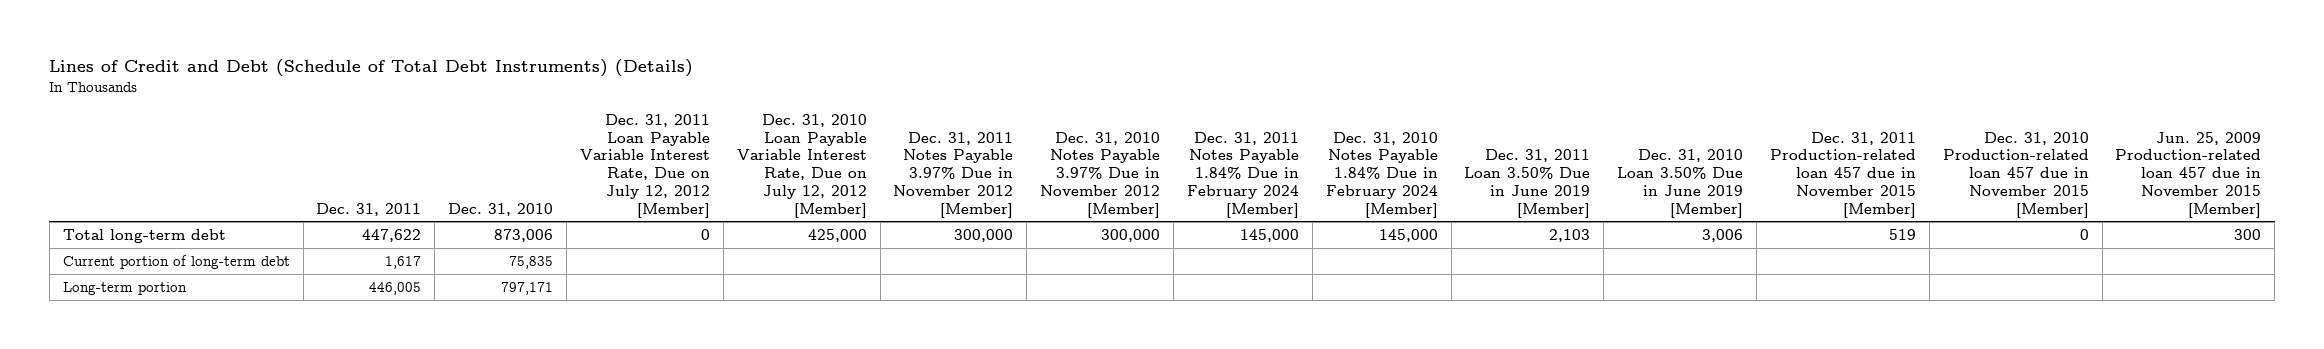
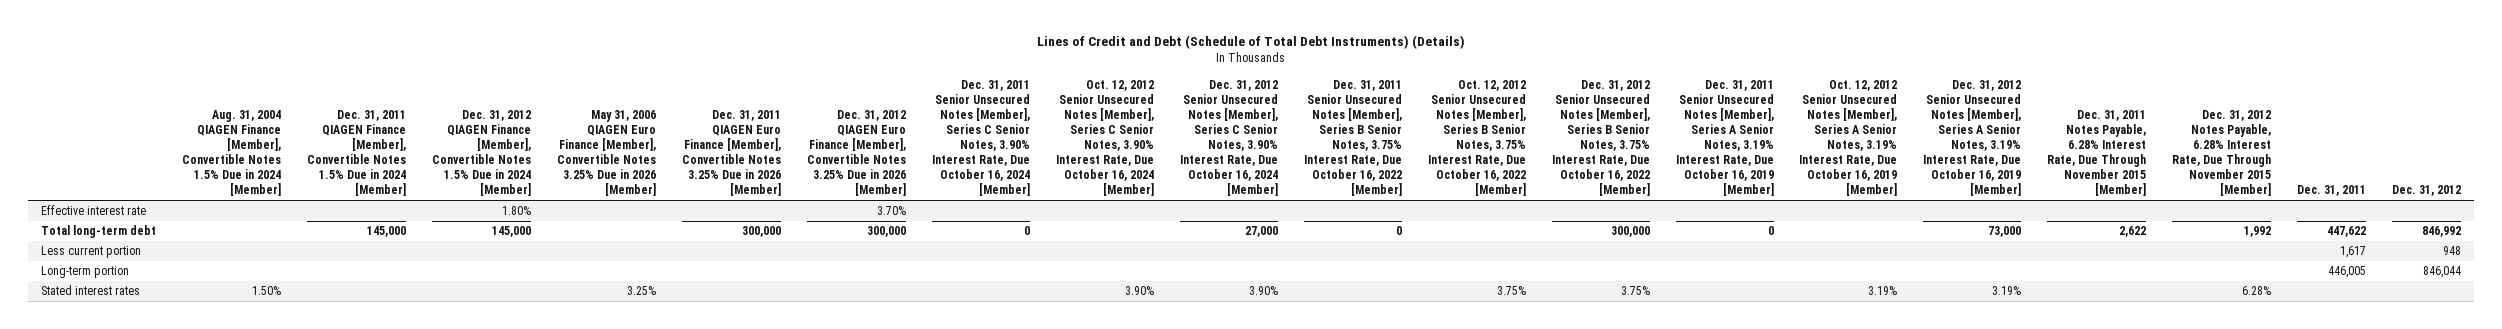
[448,202,554,216] Dec. 31, 2010 -> none
[579,114,710,218] Dec. 31, 2011 Loan Payable Variable Interest Rate, Due on July 12, 2012 [Member] -> none
[736,114,867,218] Dec. 31, 2010 Loan Payable Variable Interest Rate, Due on July 12, 2012 [Member] -> none
[893,131,1014,218] Dec. 31, 2011 Notes Payable 3.97% Due in November 2012 [Member] -> none
[1040,131,1161,218] Dec. 31, 2010 Notes Payable 3.97% Due in November 2012 [Member] -> none
[1186,131,1299,218] Dec. 31, 2011 Notes Payable 1.84% Due in February 2024 [Member] -> none
[1325,131,1438,218] Dec. 31, 2010 Notes Payable 1.84% Due in February 2024 [Member] -> none
[1464,149,1591,218] Dec. 31, 2011 Loan 3.50% Due in June 2019 [Member] -> none
[1617,149,1744,218] Dec. 31, 2010 Loan 3.50% Due in June 2019 [Member] -> none
[1769,131,1916,218] Dec. 31, 2011 Production-related loan 457 due in November 2015 [Member] -> none
[1942,131,2089,218] Dec. 31, 2010 Production-related loan 457 due in November 2015 [Member] -> none
[2115,131,2262,218] Jun. 25, 2009 Production-related loan 457 due in November 2015 [Member] -> none
none -> [181,109,281,197] Aug. 31, 2004 QIAGEN Finance [Member], Convertible Notes 1.5% Due in 2024 [Member]
none -> [306,109,406,197] Dec. 31, 2011 QIAGEN Finance [Member], Convertible Notes 1.5% Due in 2024 [Member]
none -> [431,109,531,197] Dec. 31, 2012 QIAGEN Finance [Member], Convertible Notes 1.5% Due in 2024 [Member]
none -> [556,109,656,197] May 31, 2006 QIAGEN Euro Finance [Member], Convertible Notes 3.25% Due in 2026 [Member]
none -> [681,109,781,197] Dec. 31, 2011 QIAGEN Euro Finance [Member], Convertible Notes 3.25% Due in 2026 [Member]
none -> [806,109,906,197] Dec. 31, 2012 QIAGEN Euro Finance [Member], Convertible Notes 3.25% Due in 2026 [Member]
none -> [931,79,1030,197] Dec. 31, 2011 Senior Unsecured Notes [Member], Series C Senior Notes, 3.90% Interest Rate, Due October 16, 2024 [Member]
none -> [1055,79,1154,197] Oct. 12, 2012 Senior Unsecured Notes [Member], Series C Senior Notes, 3.90% Interest Rate, Due October 16, 2024 [Member]
none -> [1179,79,1278,197] Dec. 31, 2012 Senior Unsecured Notes [Member], Series C Senior Notes, 3.90% Interest Rate, Due October 16, 2024 [Member]
none -> [1303,79,1402,197] Dec. 31, 2011 Senior Unsecured Notes [Member], Series B Senior Notes, 3.75% Interest Rate, Due October 16, 2022 [Member]
none -> [1427,79,1526,197] Oct. 12, 2012 Senior Unsecured Notes [Member], Series B Senior Notes, 3.75% Interest Rate, Due October 16, 2022 [Member]
none -> [1551,79,1650,197] Dec. 31, 2012 Senior Unsecured Notes [Member], Series B Senior Notes, 3.75% Interest Rate, Due October 16, 2022 [Member]
none -> [1675,79,1774,197] Dec. 31, 2011 Senior Unsecured Notes [Member], Series A Senior Notes, 3.19% Interest Rate, Due October 16, 2019 [Member]
none -> [1799,79,1898,197] Oct. 12, 2012 Senior Unsecured Notes [Member], Series A Senior Notes, 3.19% Interest Rate, Due October 16, 2019 [Member]
none -> [1923,79,2022,197] Dec. 31, 2012 Senior Unsecured Notes [Member], Series A Senior Notes, 3.19% Interest Rate, Due October 16, 2019 [Member]
none -> [2047,109,2147,197] Dec. 31, 2011 Notes Payable, 6.28% Interest Rate, Due Through November 2015 [Member]
none -> [2172,109,2272,197] Dec. 31, 2012 Notes Payable, 6.28% Interest Rate, Due Through November 2015 [Member]
none -> [2392,185,2462,197] Dec. 31, 2012
none -> [40,205,146,216] Effective interest rate
[62,255,290,270] Current portion of long-term debt -> [40,246,141,259] Less current portion
none -> [40,285,140,296] Stated interest rates

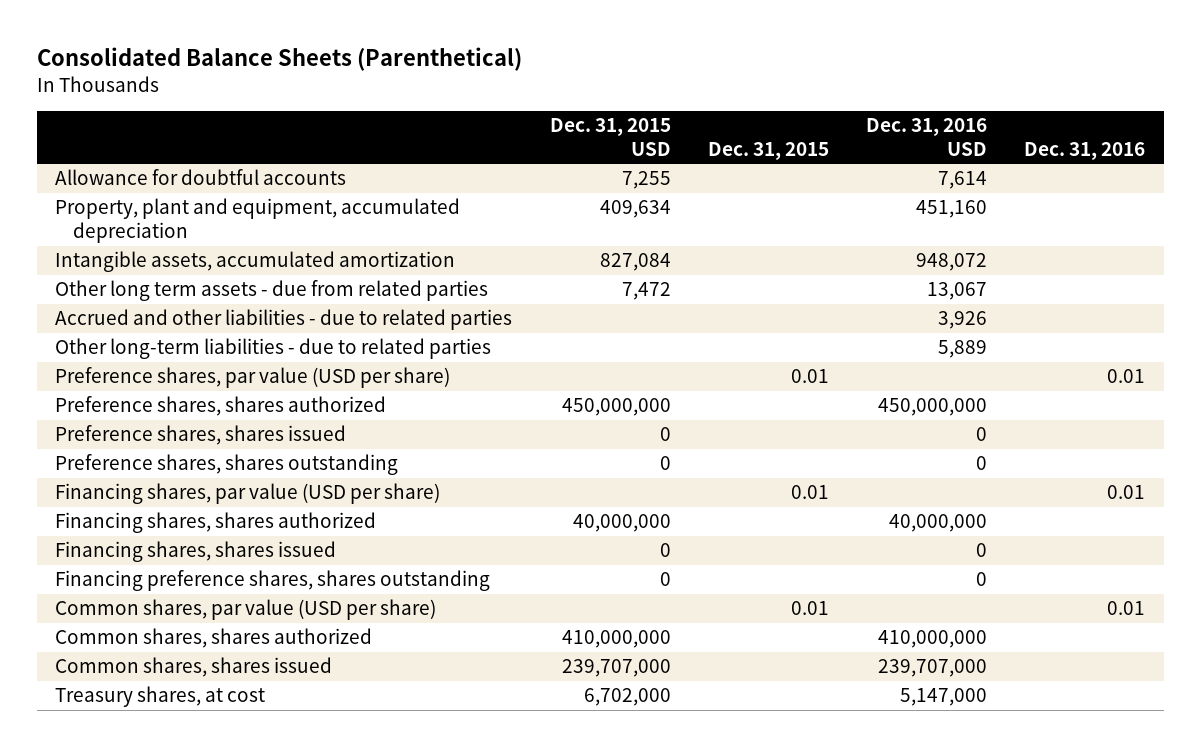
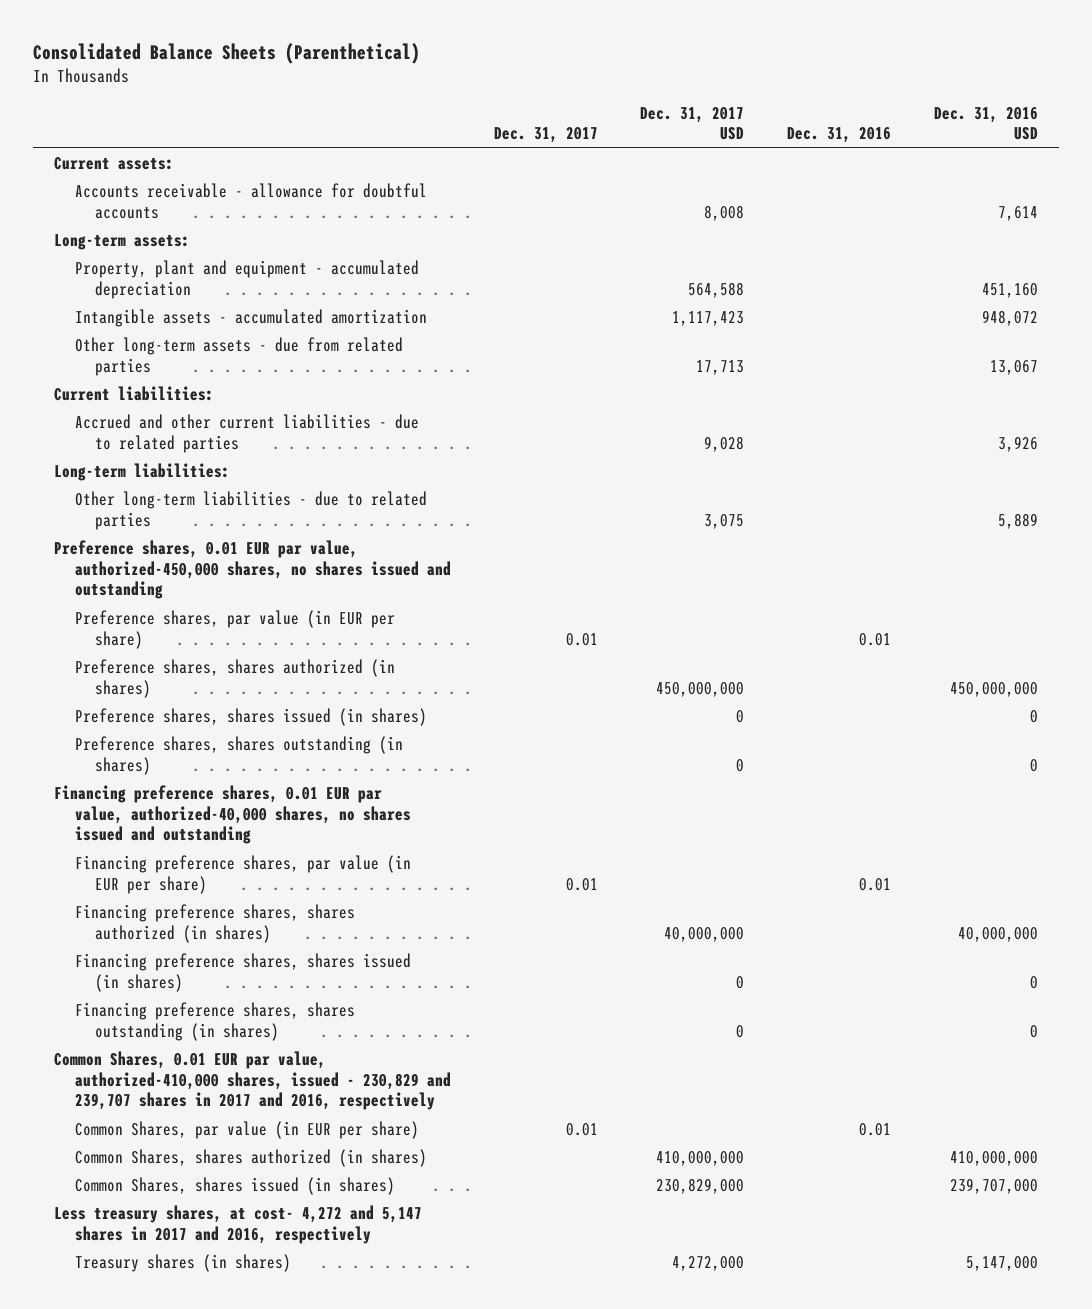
[549,118,671,156] Dec. 31, 2015 USD -> none
[707,141,829,160] Dec. 31, 2015 -> none
none -> [493,127,598,144] Dec. 31, 2017
none -> [640,106,745,141] Dec. 31, 2017 USD
none -> [54,156,175,170] Current assets:
[55,169,347,186] Allowance for doubtful accounts -> [74,182,427,219] Accounts receivable - allowance for doubtful accounts
none -> [54,233,191,250] Long-term assets:
[55,198,461,244] Property, plant and equipment, accumulated depreciation -> [74,259,419,299] Property, plant and equipment - accumulated depreciation
[55,251,456,273] Intangible assets, accumulated amortization -> [74,308,427,327] Intangible assets - accumulated amortization
[55,280,489,302] Other long term assets - due from related parties -> [74,336,403,376] Other long-term assets - due from related parties
none -> [54,385,215,401] Current liabilities:
[55,309,513,331] Accrued and other liabilities - due to related parties -> [74,413,419,453] Accrued and other current liabilities - due to related parties
none -> [54,462,231,481] Long-term liabilities:
none -> [54,539,451,600] Preference shares, 0.01 EUR par value, authorized-450,000 shares, no shares issued and outstanding
[55,367,451,389] Preference shares, par value (USD per share) -> [74,609,395,649] Preference shares, par value (in EUR per share)
[55,396,387,417] Preference shares, shares authorized -> [74,658,395,698] Preference shares, shares authorized (in shares)
[55,425,347,446] Preference shares, shares issued -> [74,707,427,726] Preference shares, shares issued (in shares)
[55,454,399,476] Preference shares, shares outstanding -> [74,735,403,775] Preference shares, shares outstanding (in shares)
none -> [54,784,411,845] Financing preference shares, 0.01 EUR par value, authorized-40,000 shares, no shares issued and outstanding
[55,483,441,505] Financing shares, par value (USD per share) -> [74,854,411,894] Financing preference shares, par value (in EUR per share)
[55,512,377,534] Financing shares, shares authorized -> [74,903,355,943] Financing preference shares, shares authorized (in shares)
[55,541,337,563] Financing shares, shares issued -> [74,952,411,992] Financing preference shares, shares issued (in shares)
[55,570,491,592] Financing preference shares, shares outstanding -> [74,1001,355,1041] Financing preference shares, shares outstanding (in shares)
none -> [54,1050,451,1111] Common Shares, 0.01 EUR par value, authorized-410,000 shares, issued - 230,829 and 239,707 shares in 2017 and 2016, respectively
[55,599,437,621] Common shares, par value (USD per share) -> [74,1120,419,1139] Common Shares, par value (in EUR per share)
[55,628,373,649] Common shares, shares authorized -> [74,1148,427,1167] Common Shares, shares authorized (in shares)
[55,657,333,678] Common shares, shares issued -> [74,1176,395,1195] Common Shares, shares issued (in shares)
none -> [54,1204,423,1244] Less treasury shares, at cost- 4,272 and 5,147 shares in 2017 and 2016, respectively
[55,686,266,708] Treasury shares, at cost -> [74,1253,291,1272] Treasury shares (in shares)

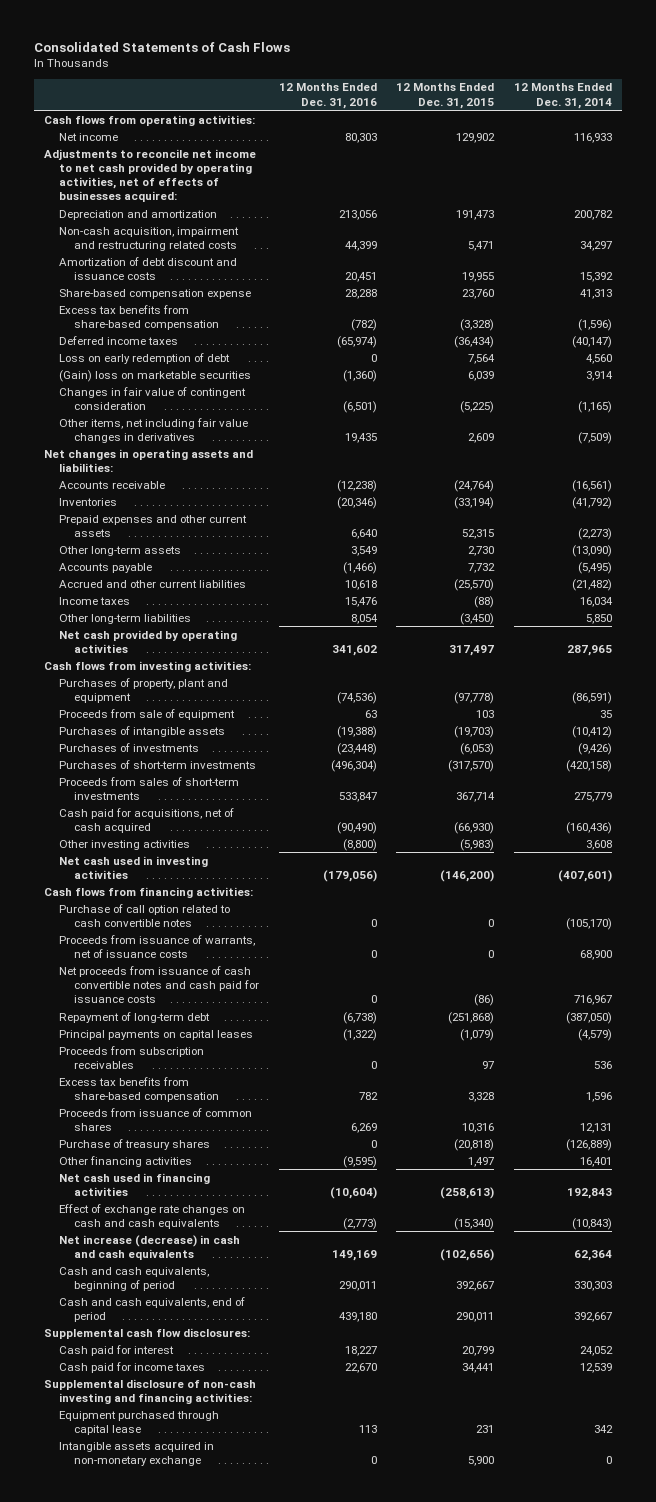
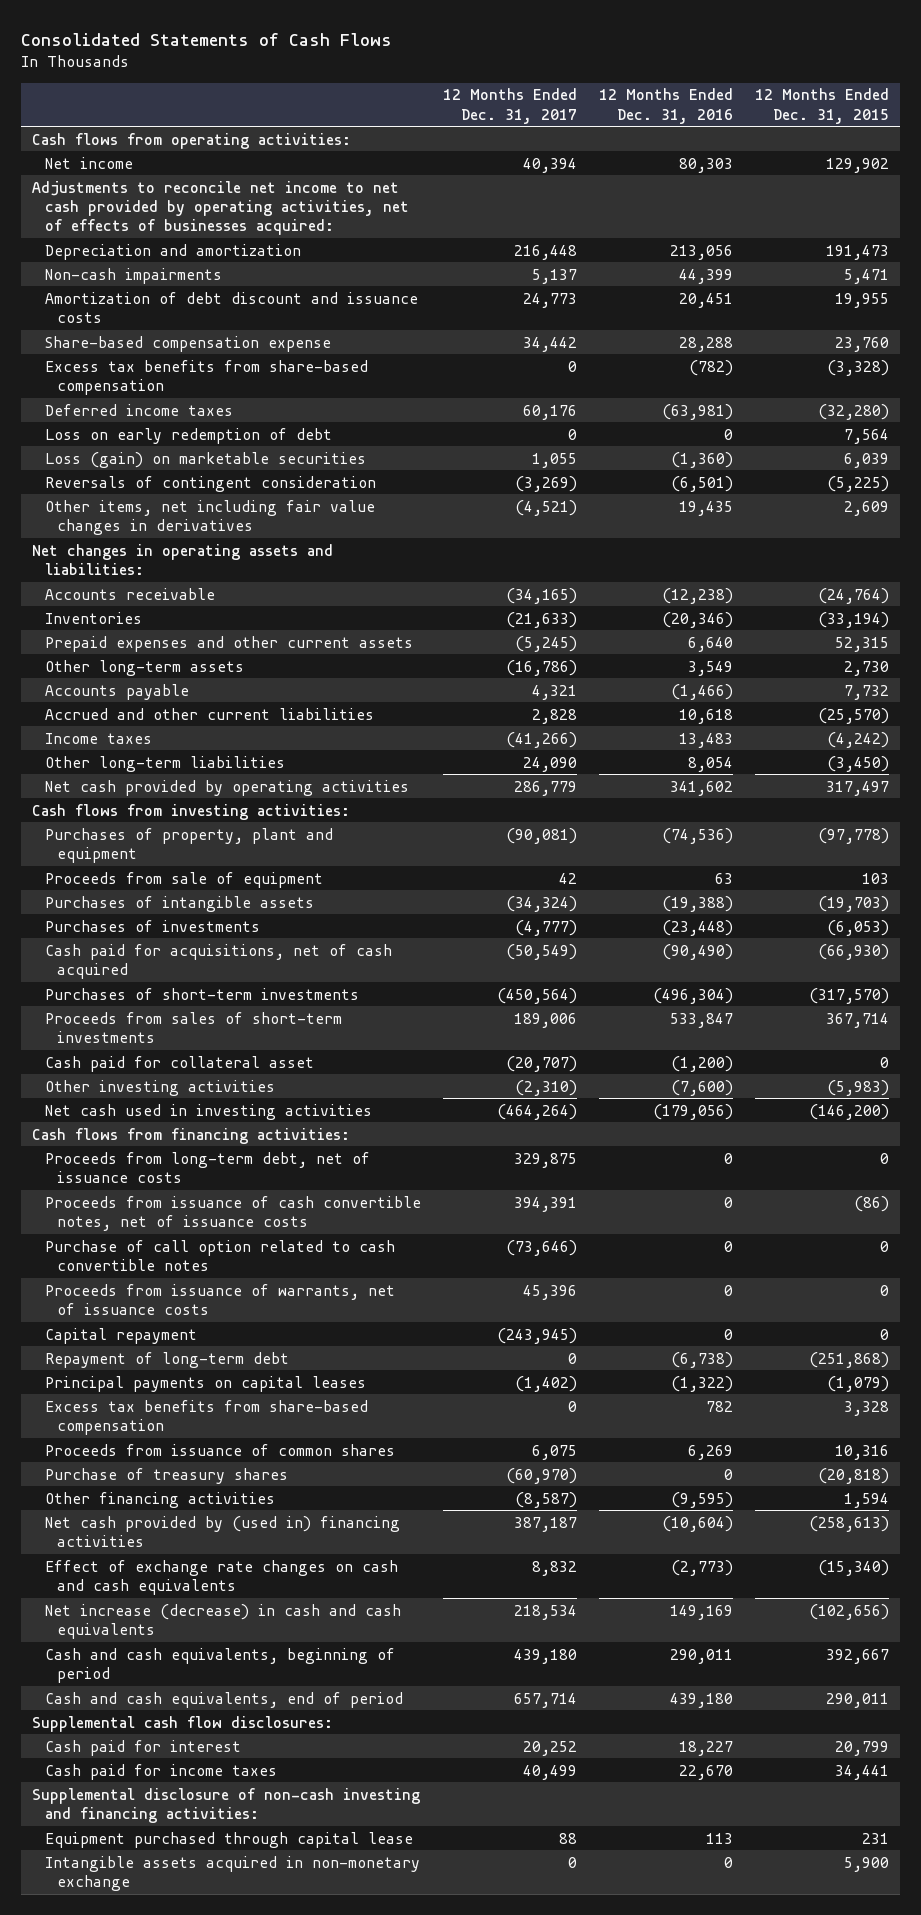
[513,83,612,109] 12 Months Ended Dec. 31, 2014 -> none
none -> [442,88,577,124] 12 Months Ended Dec. 31, 2017
[58,226,239,251] Non-cash acquisition, impairment and restructuring related costs -> [44,267,222,284] Non-cash impairments
[336,335,377,348] (65,974) -> [661,403,733,420] (63,981)
[454,335,495,348] (36,434) -> [817,403,889,420] (32,280)
[58,369,251,382] (Gain) loss on marketable securities -> [44,451,366,468] Loss (gain) on marketable securities
[58,386,246,410] Changes in fair value of contingent consideration -> [44,475,376,492] Reversals of contingent consideration
[344,596,377,607] 15,476 -> [678,732,733,748] 13,483
[474,595,495,608] (88) -> [826,731,889,748] (4,242)
[58,807,234,833] Cash paid for acquisitions, net of cash acquired -> [44,943,392,980] Cash paid for acquisitions, net of cash acquired
none -> [44,1055,314,1072] Cash paid for collateral asset
[342,838,377,851] (8,800) -> [670,1079,733,1096] (7,600)
none -> [44,1151,370,1184] Proceeds from long-term debt, net of issuance costs
none -> [44,1195,421,1232] Proceeds from issuance of cash convertible notes, net of issuance costs
[58,965,260,1004] Net proceeds from issuance of cash convertible notes and cash paid for issuance costs -> none
none -> [44,1327,197,1344] Capital repayment
[58,1045,204,1069] Proceeds from subscription receivables -> none
[468,1156,495,1167] 1,497 -> [843,1492,889,1508] 1,594
[58,1172,210,1196] Net cash used in financing activities -> [44,1515,400,1548] Net cash provided by (used in) financing activities

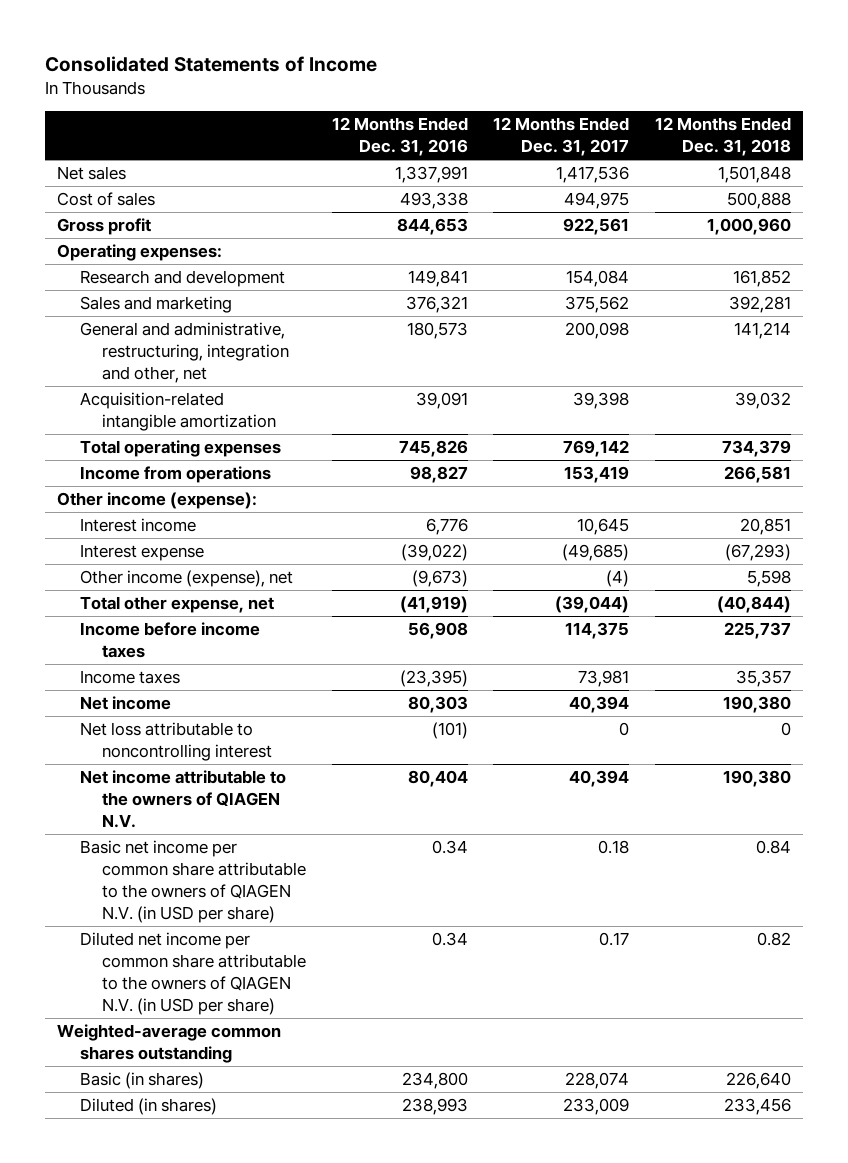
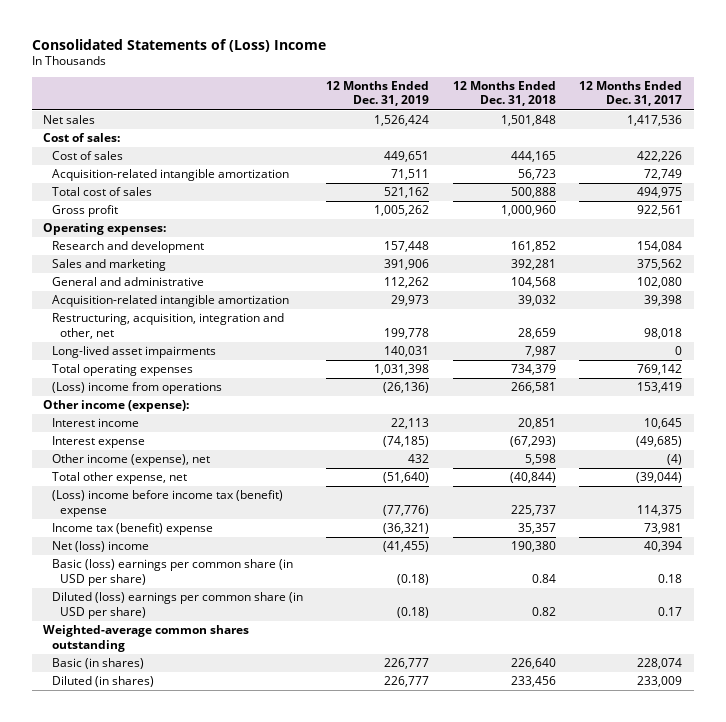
[44,56,377,73] Consolidated Statements of Income -> [31,38,326,52] Consolidated Statements of (Loss) Income
[331,117,468,157] 12 Months Ended Dec. 31, 2016 -> none
none -> [326,81,430,107] 12 Months Ended Dec. 31, 2019
none -> [43,133,121,143] Cost of sales:
[564,192,630,210] 494,975 -> [637,151,683,163] 422,226
[726,192,791,210] 500,888 -> [510,151,556,163] 444,165
none -> [51,169,289,182] Acquisition-related intangible amortization
none -> [51,187,152,197] Total cost of sales
[79,322,290,383] General and administrative, restructuring, integration and other, net -> none
none -> [51,277,204,287] General and administrative
none -> [51,313,284,339] Restructuring, acquisition, integration and other, net
none -> [51,346,216,359] Long-lived asset impairments
[79,466,271,484] Income from operations -> [51,382,222,395] (Loss) income from operations
[79,722,273,761] Net loss attributable to noncontrolling interest -> none
[79,770,286,828] Net income attributable to the owners of QIAGEN N.V. -> none
[79,622,260,658] Income before income taxes -> [51,490,283,517] (Loss) income before income tax (benefit) expense
[79,670,180,685] Income taxes -> [51,523,213,536] Income tax (benefit) expense
[79,696,171,711] Net income -> [51,541,149,553] Net (loss) income
[79,840,307,923] Basic net income per common share attributable to the owners of QIAGEN N.V. (in USD per share) -> [51,559,293,586] Basic (loss) earnings per common share (in USD per share)
[79,932,307,1015] Diluted net income per common share attributable to the owners of QIAGEN N.V. (in USD per share) -> [51,592,303,619] Diluted (loss) earnings per common share (in USD per share)

